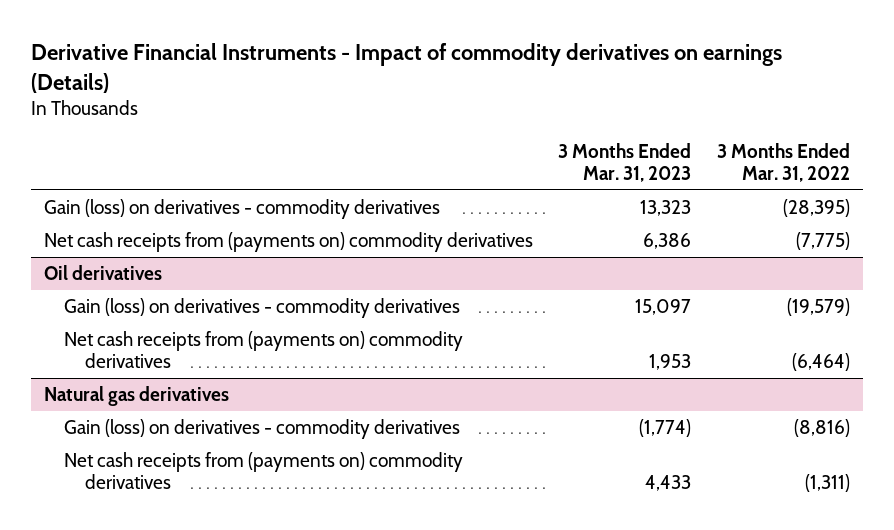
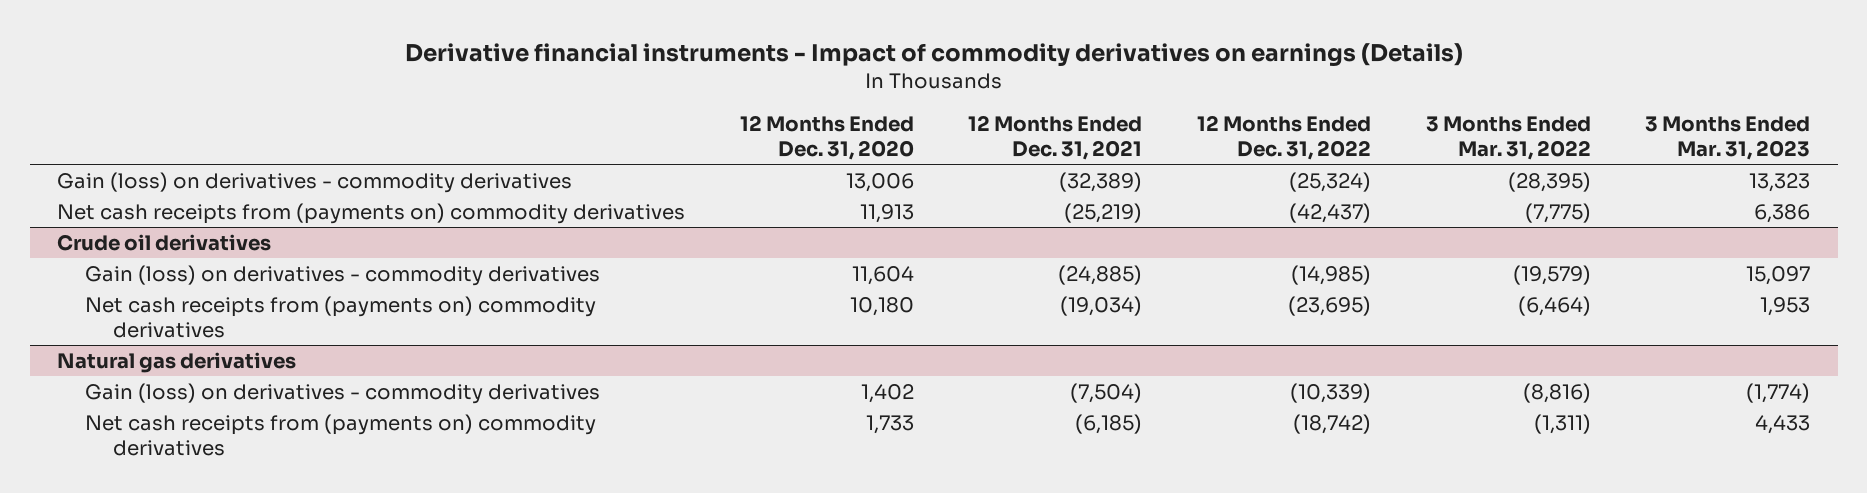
[30,43,782,93] Derivative Financial Instruments - Impact of commodity derivatives on earnings (Details) -> [404,42,1463,67] Derivative financial instruments - Impact of commodity derivatives on earnings (Details)
none -> [739,114,914,161] 12 Months Ended Dec. 31, 2020
none -> [968,114,1143,161] 12 Months Ended Dec. 31, 2021
none -> [1196,114,1371,161] 12 Months Ended Dec. 31, 2022
[43,265,162,281] Oil derivatives -> [57,233,272,251] Crude oil derivatives

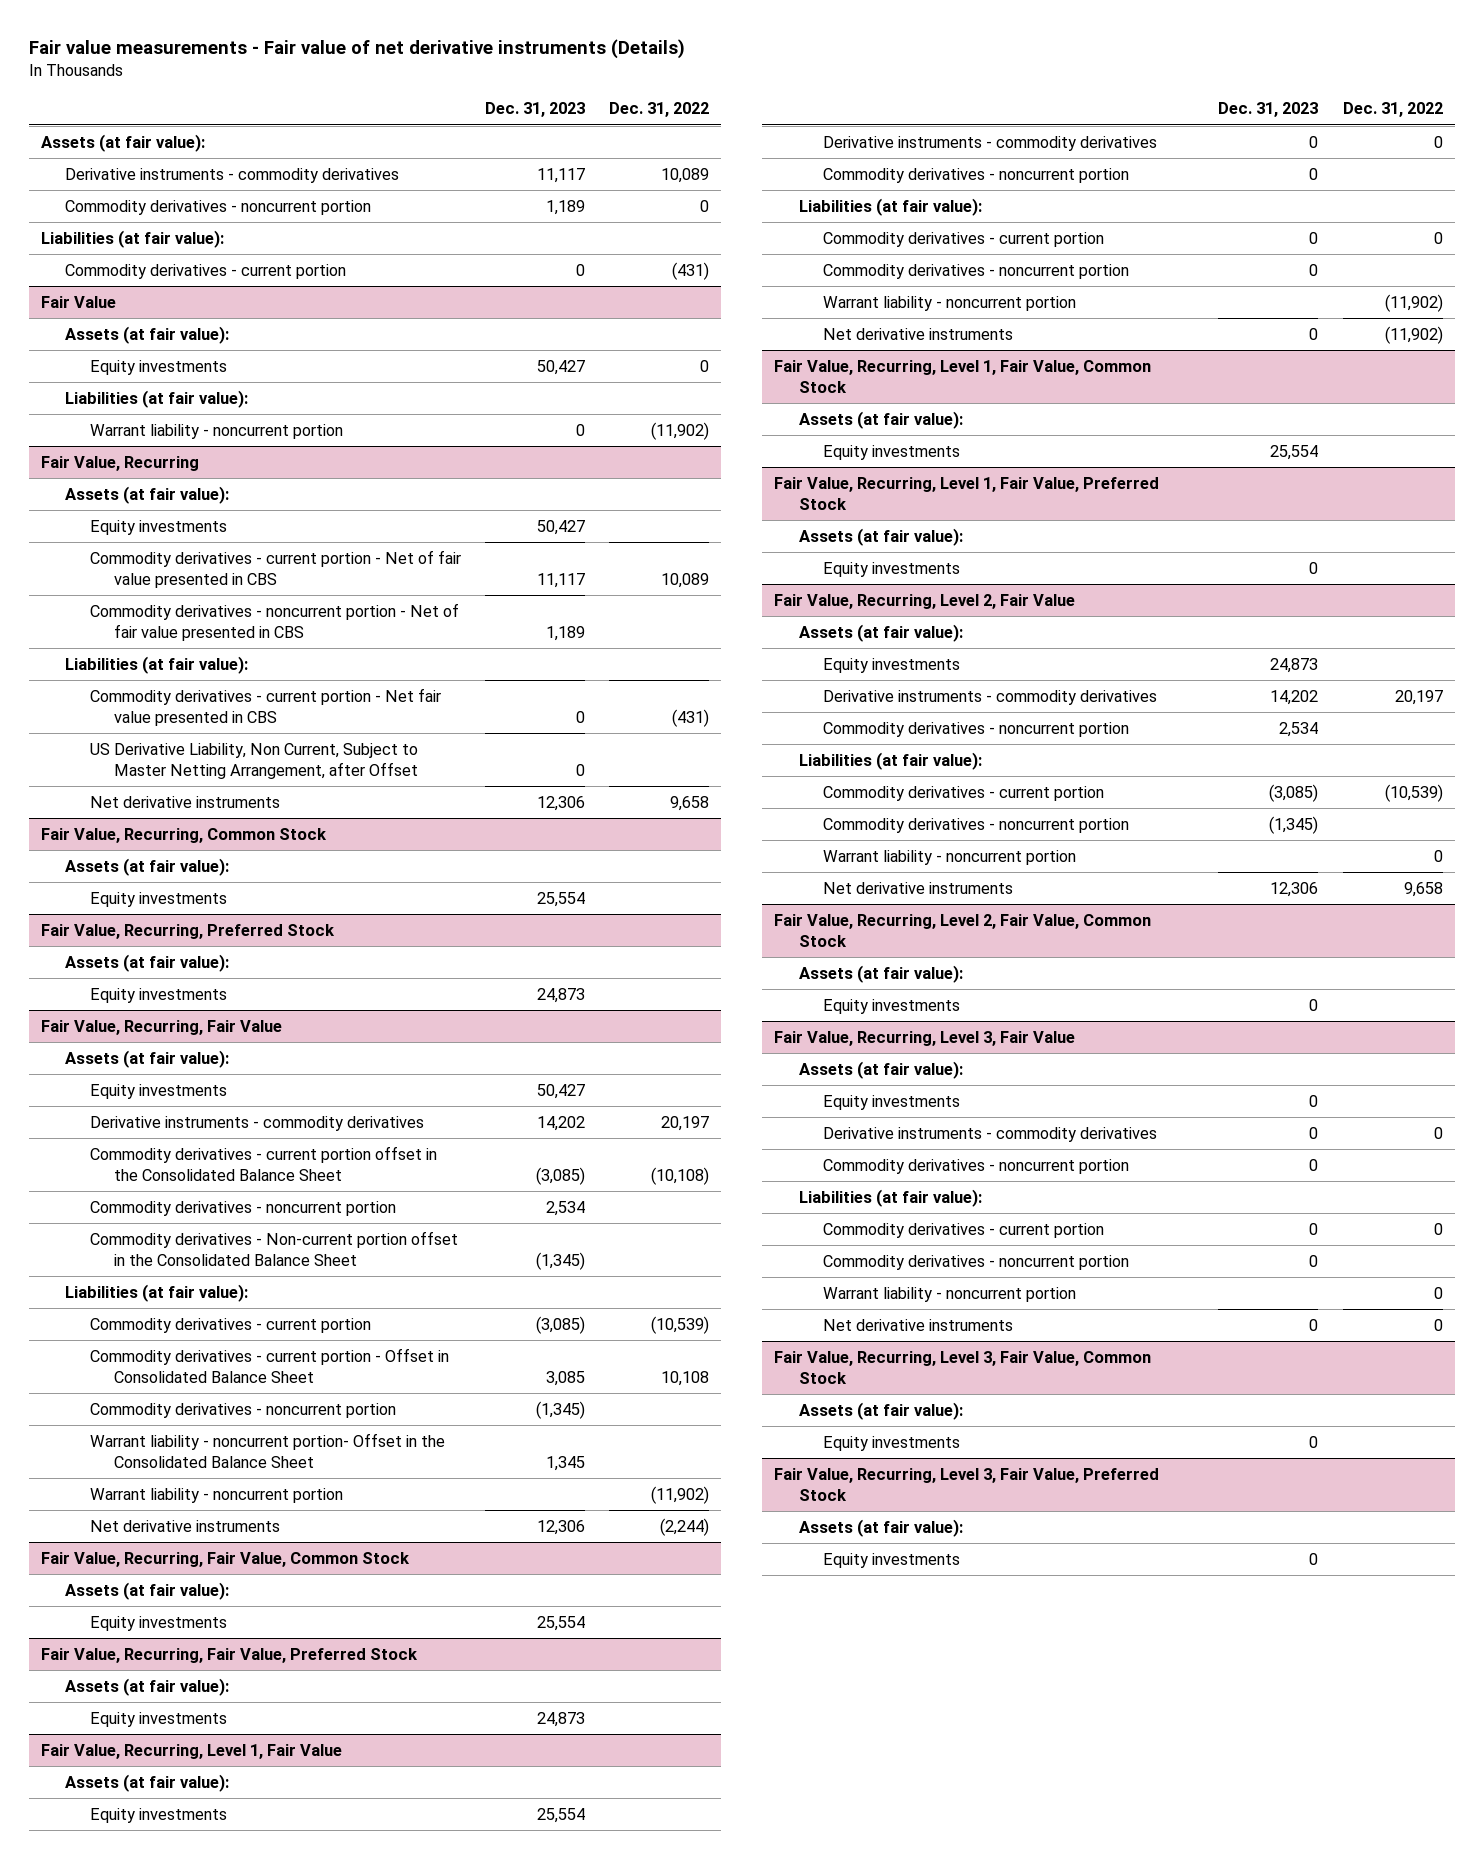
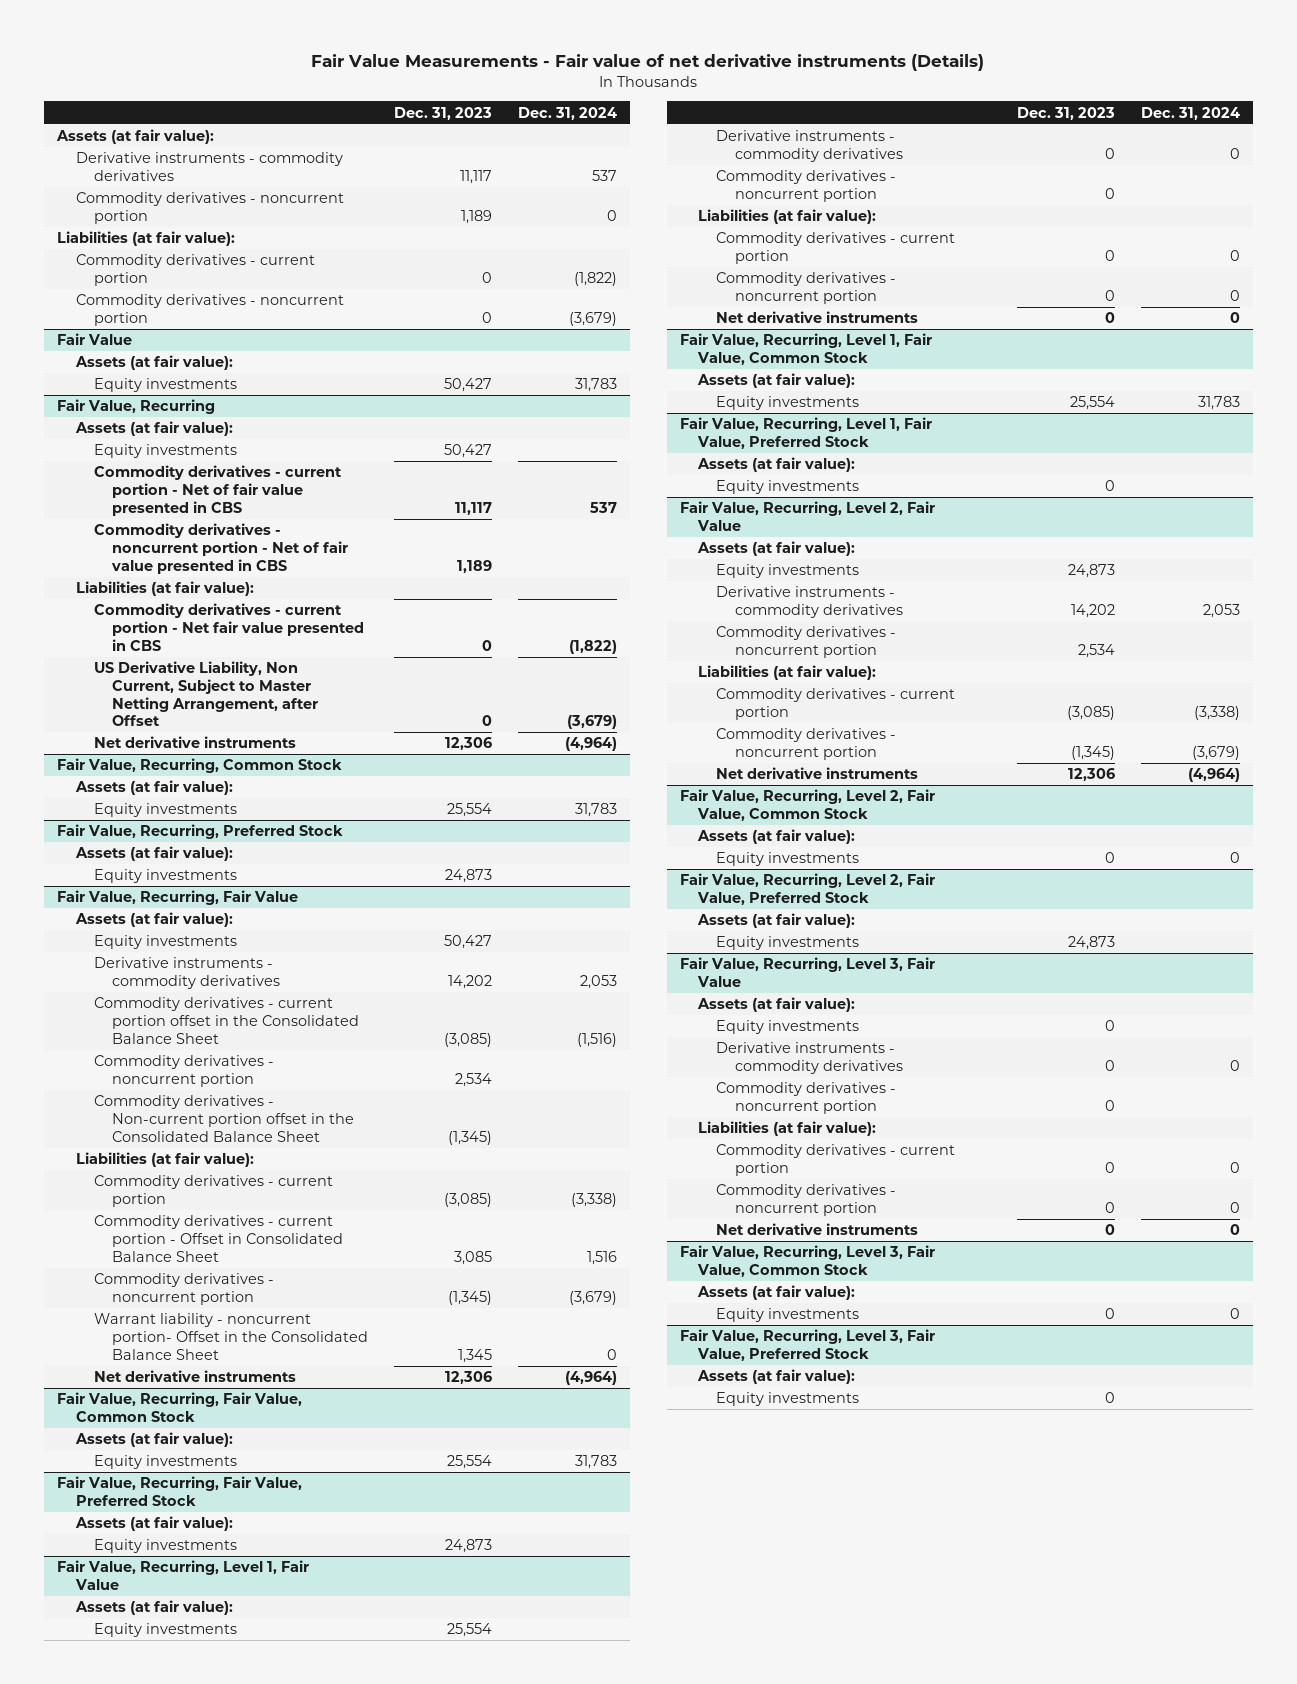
[28,39,685,60] Fair value measurements - Fair value of net derivative instruments (Details) -> [311,54,985,72] Fair Value Measurements - Fair value of net derivative instruments (Details)
[609,102,710,118] Dec. 31, 2022 -> none
none -> [518,106,618,120] Dec. 31, 2024
none -> [75,294,344,326] Commodity derivatives - noncurrent portion
[65,389,249,408] Liabilities (at fair value): -> none
[89,423,343,439] Warrant liability - noncurrent portion -> none
[89,1487,343,1503] Warrant liability - noncurrent portion -> none
[822,295,1076,311] Warrant liability - noncurrent portion -> none
[822,849,1076,865] Warrant liability - noncurrent portion -> none
none -> [679,873,935,905] Fair Value, Recurring, Level 2, Fair Value, Preferred Stock
none -> [697,913,856,929] Assets (at fair value):
none -> [716,936,860,951] Equity investments
[822,1286,1076,1302] Warrant liability - noncurrent portion -> none

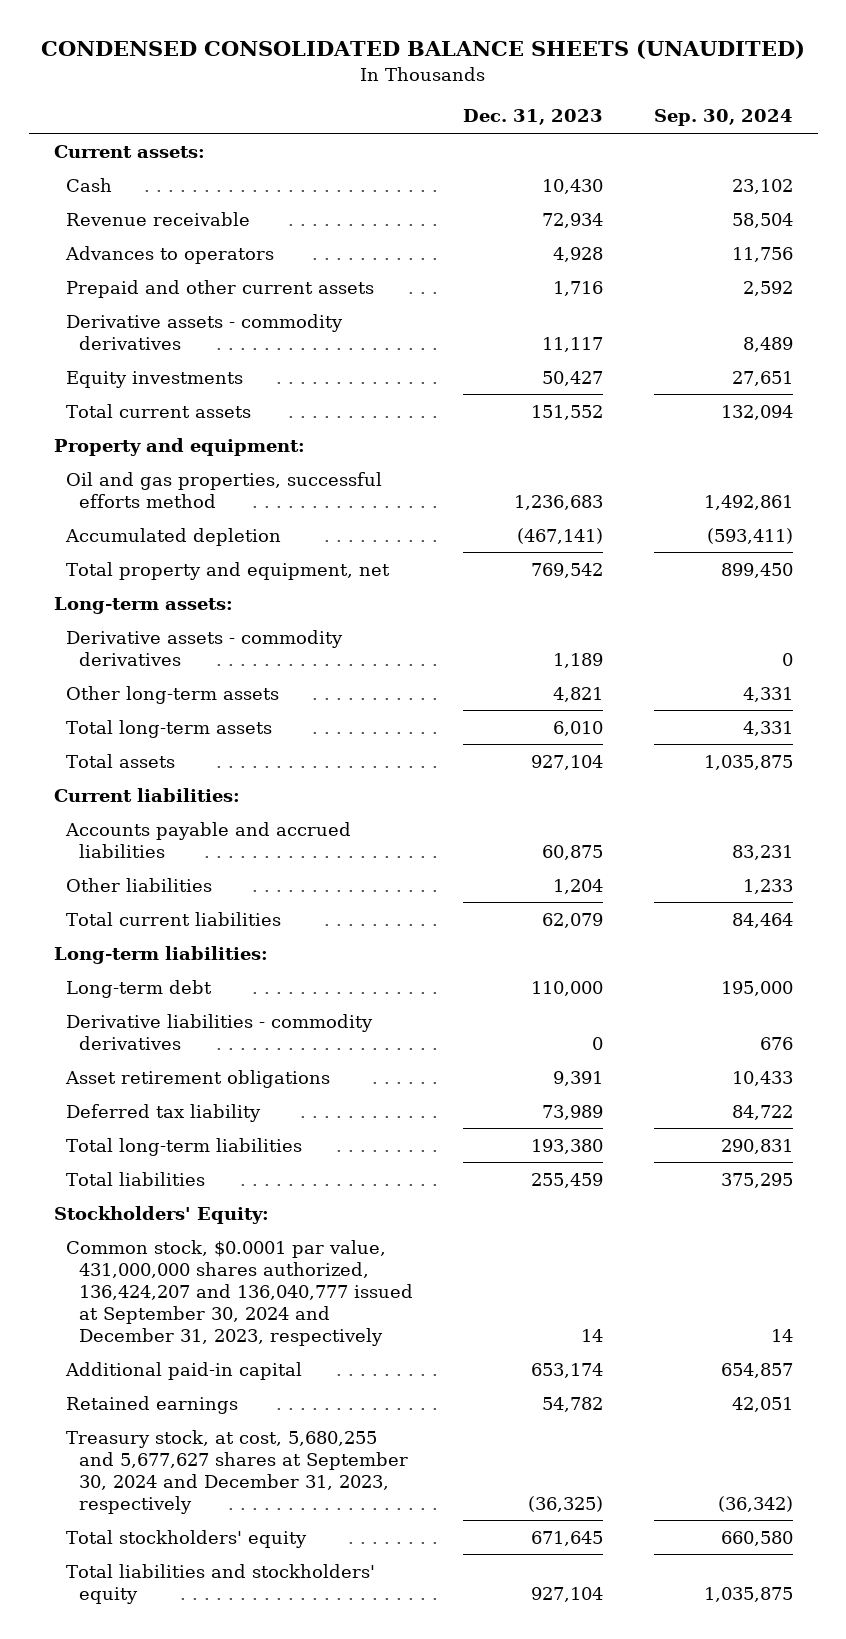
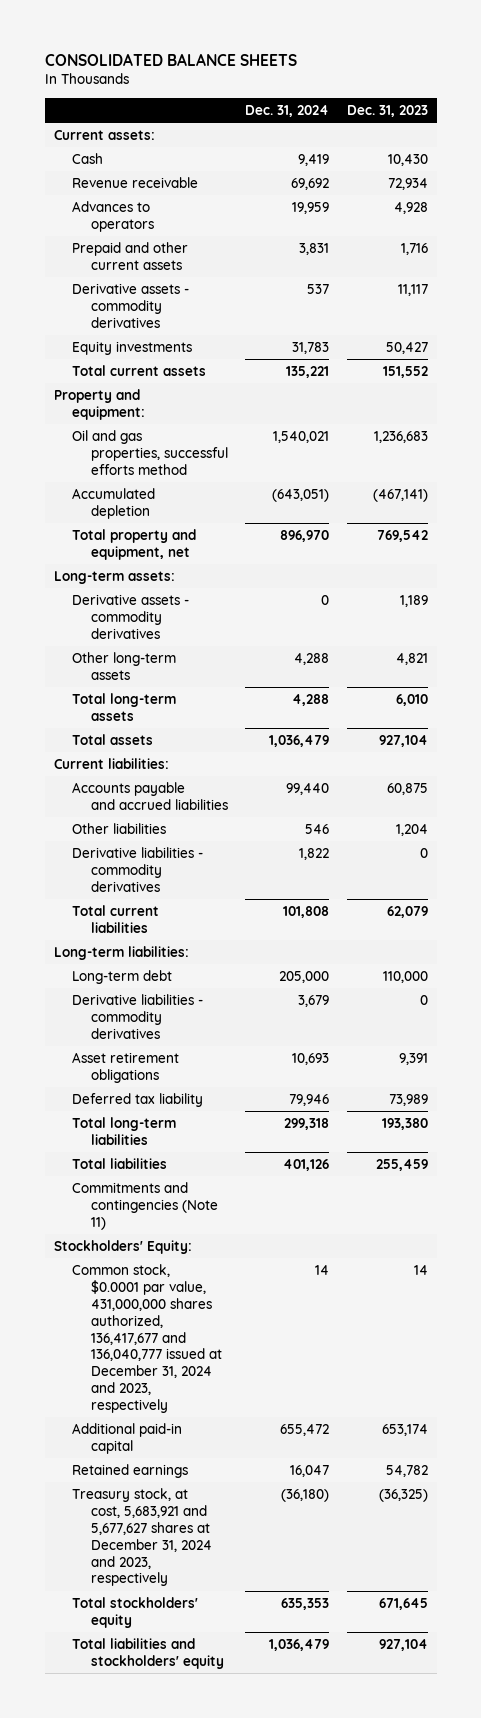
[41,40,806,60] CONDENSED CONSOLIDATED BALANCE SHEETS (UNAUDITED) -> [44,52,297,66] CONSOLIDATED BALANCE SHEETS
[653,109,793,127] Sep. 30, 2024 -> none
none -> [245,104,330,117] Dec. 31, 2024
none -> [72,847,204,892] Derivative liabilities - commodity derivatives
none -> [72,1182,218,1230] Commitments and contingencies (Note 11)
[66,1239,414,1346] Common stock, $0.0001 par value, 431,000,000 shares authorized, 136,424,207 and 136,040,777 issued at September 30, 2024 and December 31, 2023, respectively -> [72,1264,222,1414] Common stock, $0.0001 par value, 431,000,000 shares authorized, 136,417,677 and 136,040,777 issued at December 31, 2024 and 2023, respectively
[66,1429,409,1514] Treasury stock, at cost, 5,680,255 and 5,677,627 shares at September 30, 2024 and December 31, 2023, respectively -> [72,1488,212,1587] Treasury stock, at cost, 5,683,921 and 5,677,627 shares at December 31, 2024 and 2023, respectively

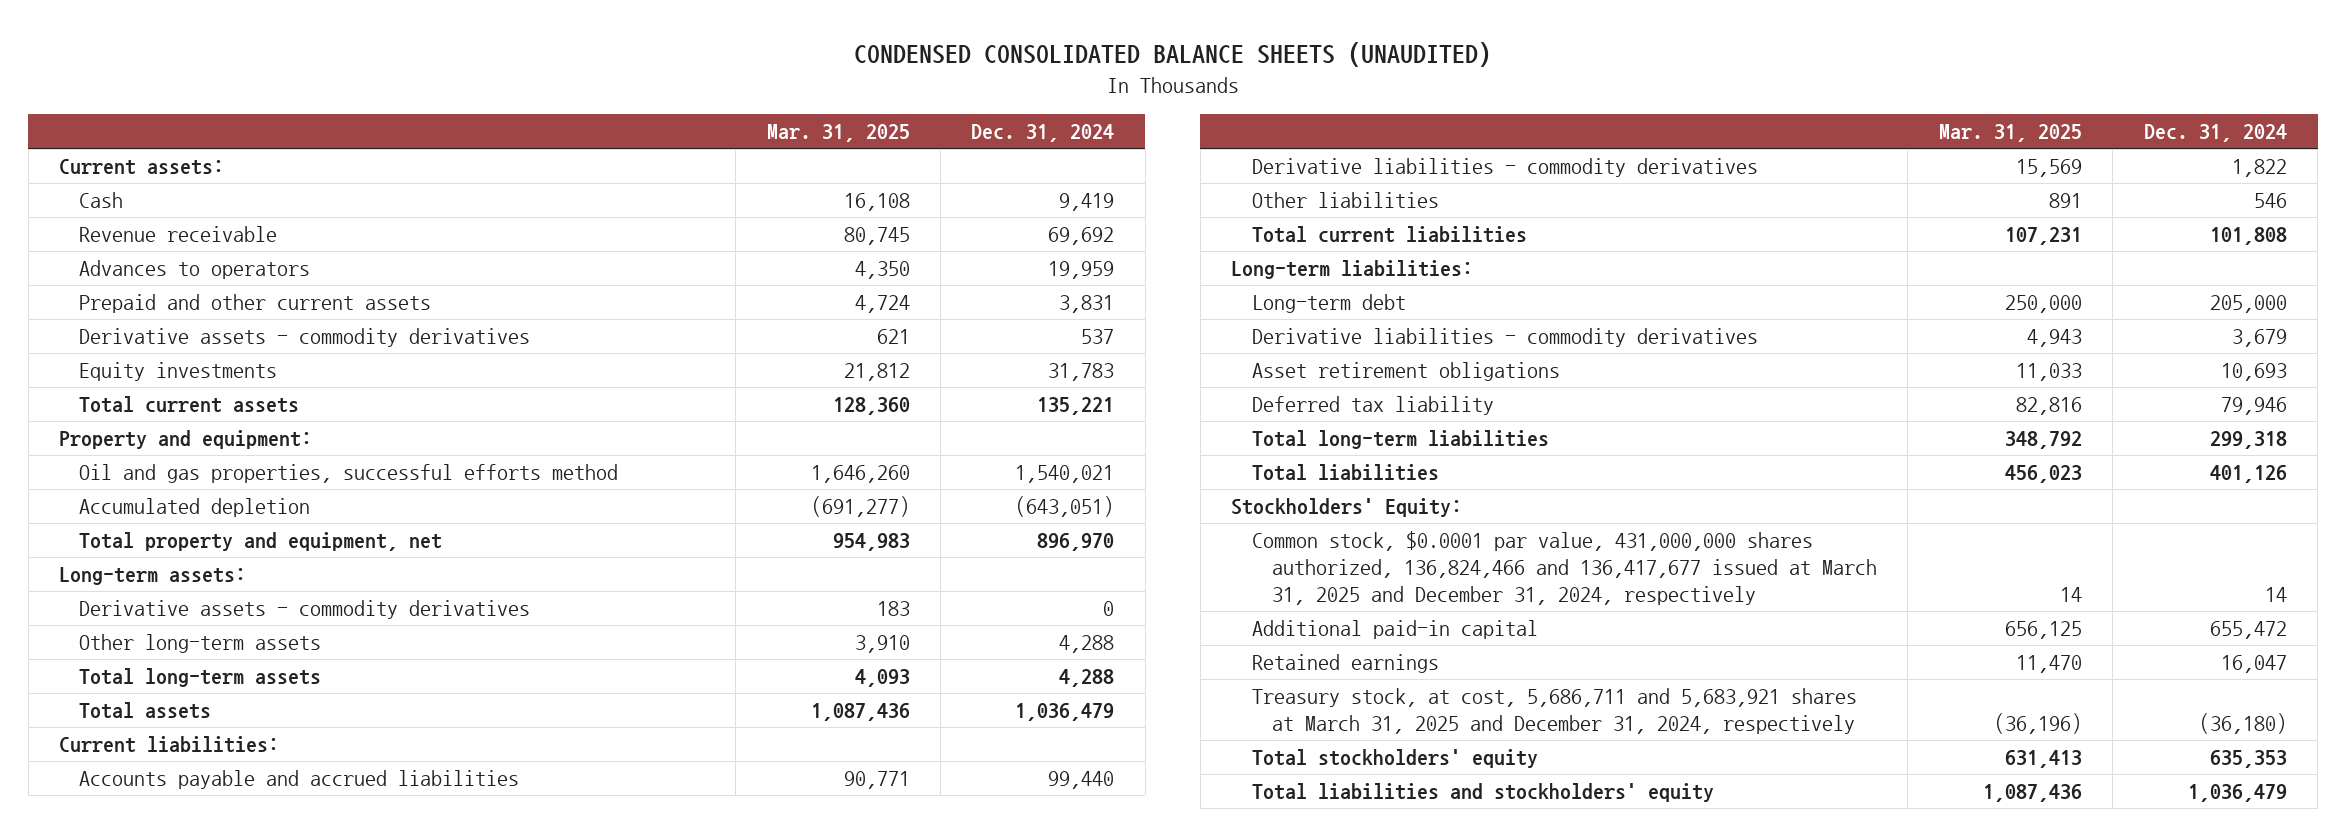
[44,52,297,66] CONSOLIDATED BALANCE SHEETS -> [853,42,1491,68] CONDENSED CONSOLIDATED BALANCE SHEETS (UNAUDITED)
[346,104,428,117] Dec. 31, 2023 -> none
none -> [766,124,910,143] Mar. 31, 2025
[72,823,167,835] Other liabilities -> [1251,192,1439,209] Other liabilities
[72,1182,218,1230] Commitments and contingencies (Note 11) -> none
[72,1264,222,1414] Common stock, $0.0001 par value, 431,000,000 shares authorized, 136,417,677 and 136,040,777 issued at December 31, 2024 and 2023, respectively -> [1251,531,1878,606] Common stock, $0.0001 par value, 431,000,000 shares authorized, 136,824,466 and 136,417,677 issued at March 31, 2025 and December 31, 2024, respectively
[72,1488,212,1587] Treasury stock, at cost, 5,683,921 and 5,677,627 shares at December 31, 2024 and 2023, respectively -> [1251,688,1857,735] Treasury stock, at cost, 5,686,711 and 5,683,921 shares at March 31, 2025 and December 31, 2024, respectively

